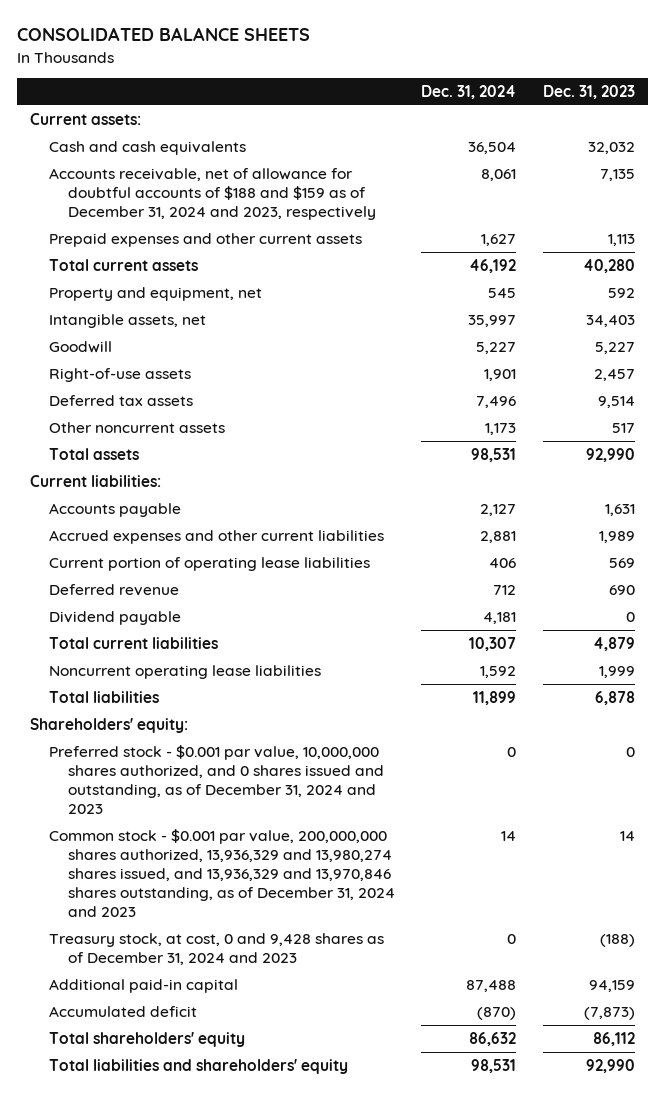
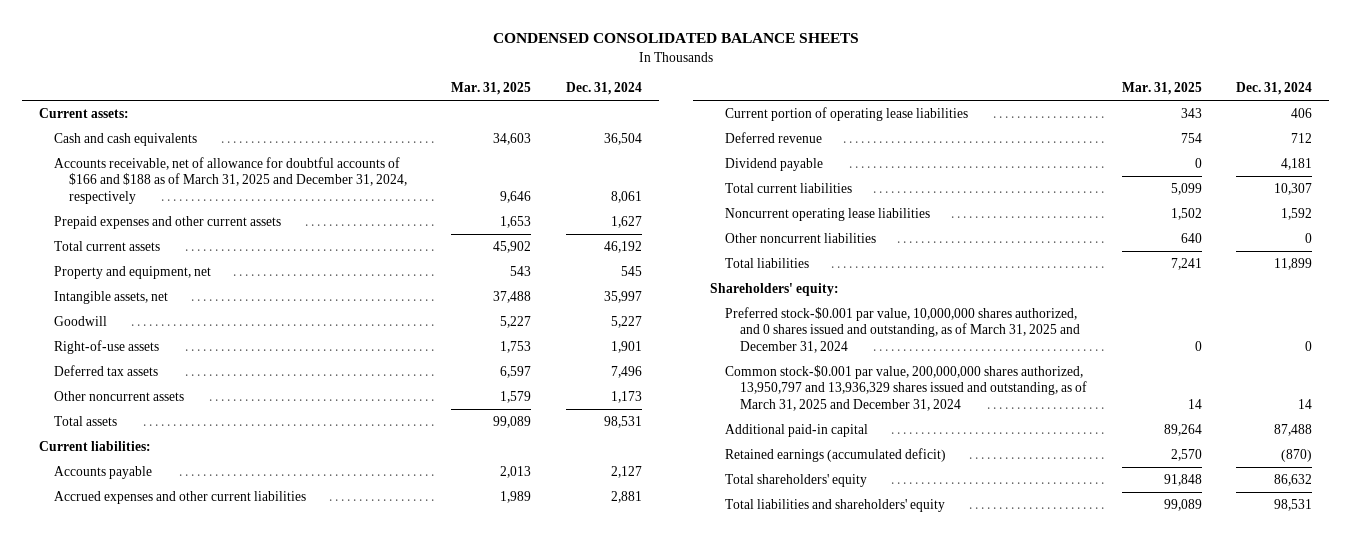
[17,27,311,42] CONSOLIDATED BALANCE SHEETS -> [492,33,859,44] CONDENSED CONSOLIDATED BALANCE SHEETS
[542,85,635,100] Dec. 31, 2023 -> none
none -> [451,82,532,96] Mar. 31, 2025
[49,167,376,220] Accounts receivable, net of allowance for doubtful accounts of $188 and $159 as of December 31, 2024 and 2023, respectively -> [54,157,408,204] Accounts receivable, net of allowance for doubtful accounts of $166 and $188 as of March 31, 2025 and December 31, 2024, respectively
none -> [725,233,877,244] Other noncurrent liabilities
[49,932,385,965] Treasury stock, at cost, 0 and 9,428 shares as of December 31, 2024 and 2023 -> none
[49,744,384,814] Preferred stock - $0.001 par value, 10,000,000 shares authorized, and 0 shares issued and outstanding, as of December 31, 2024 and 2023 -> [725,307,1081,353] Preferred stock-$0.001 par value, 10,000,000 shares authorized, and 0 shares issued and outstanding, as of March 31, 2025 and December 31, 2024
[49,828,395,917] Common stock - $0.001 par value, 200,000,000 shares authorized, 13,936,329 and 13,980,274 shares issued, and 13,936,329 and 13,970,846 shares outstanding, as of December 31, 2024 and 2023 -> [725,365,1088,411] Common stock-$0.001 par value, 200,000,000 shares authorized, 13,950,797 and 13,936,329 shares issued and outstanding, as of March 31, 2025 and December 31, 2024
[49,1005,198,1017] Accumulated deficit -> [725,448,947,463] Retained earnings (accumulated deficit)

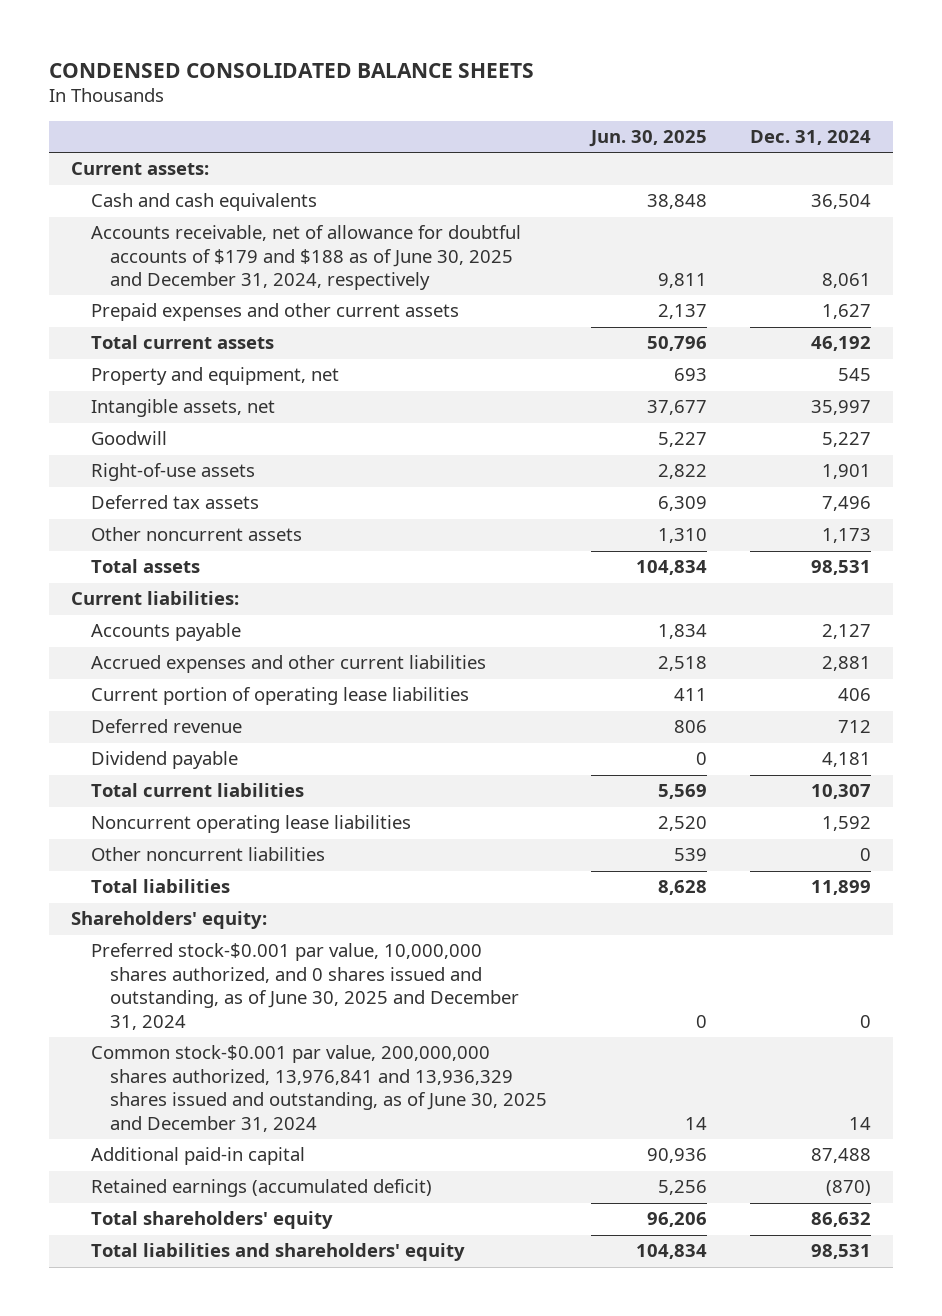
[451,82,532,96] Mar. 31, 2025 -> none
none -> [588,130,707,148] Jun. 30, 2025
[54,157,408,204] Accounts receivable, net of allowance for doubtful accounts of $166 and $188 as of March 31, 2025 and December 31, 2024, respectively -> [90,225,521,291] Accounts receivable, net of allowance for doubtful accounts of $179 and $188 as of June 30, 2025 and December 31, 2024, respectively
[725,307,1081,353] Preferred stock-$0.001 par value, 10,000,000 shares authorized, and 0 shares issued and outstanding, as of March 31, 2025 and December 31, 2024 -> [90,943,520,1030] Preferred stock-$0.001 par value, 10,000,000 shares authorized, and 0 shares issued and outstanding, as of June 30, 2025 and December 31, 2024
[725,365,1088,411] Common stock-$0.001 par value, 200,000,000 shares authorized, 13,950,797 and 13,936,329 shares issued and outstanding, as of March 31, 2025 and December 31, 2024 -> [90,1045,548,1132] Common stock-$0.001 par value, 200,000,000 shares authorized, 13,976,841 and 13,936,329 shares issued and outstanding, as of June 30, 2025 and December 31, 2024

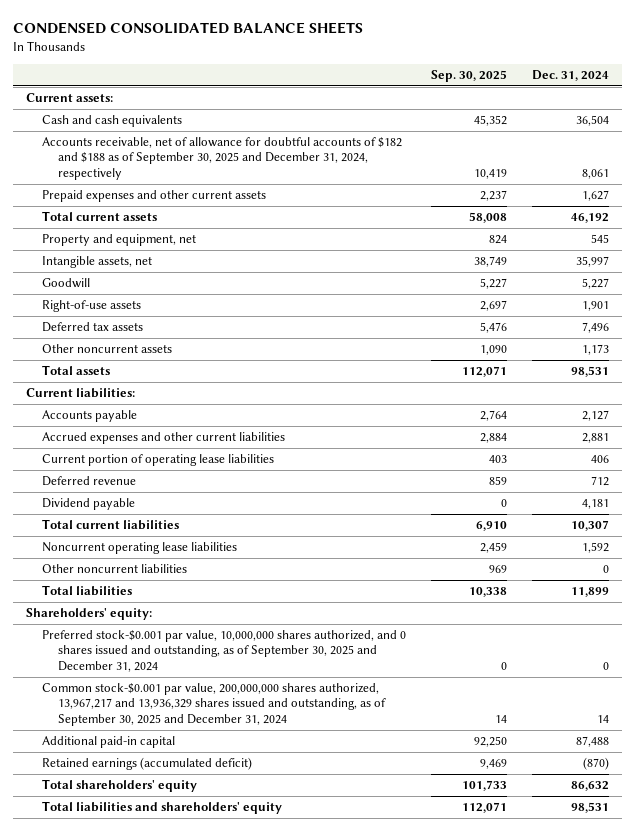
[588,130,707,148] Jun. 30, 2025 -> none
none -> [430,70,507,83] Sep. 30, 2025
[90,225,521,291] Accounts receivable, net of allowance for doubtful accounts of $179 and $188 as of June 30, 2025 and December 31, 2024, respectively -> [41,137,402,180] Accounts receivable, net of allowance for doubtful accounts of $182 and $188 as of September 30, 2025 and December 31, 2024, respectively
[90,943,520,1030] Preferred stock-$0.001 par value, 10,000,000 shares authorized, and 0 shares issued and outstanding, as of June 30, 2025 and December 31, 2024 -> [41,630,406,672] Preferred stock-$0.001 par value, 10,000,000 shares authorized, and 0 shares issued and outstanding, as of September 30, 2025 and December 31, 2024
[90,1045,548,1132] Common stock-$0.001 par value, 200,000,000 shares authorized, 13,976,841 and 13,936,329 shares issued and outstanding, as of June 30, 2025 and December 31, 2024 -> [41,683,386,726] Common stock-$0.001 par value, 200,000,000 shares authorized, 13,967,217 and 13,936,329 shares issued and outstanding, as of September 30, 2025 and December 31, 2024

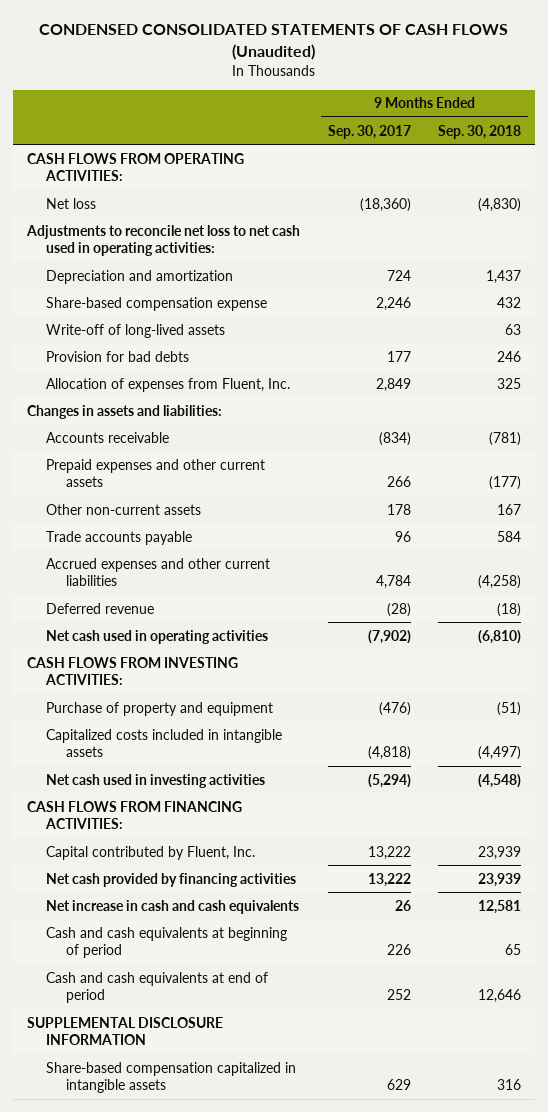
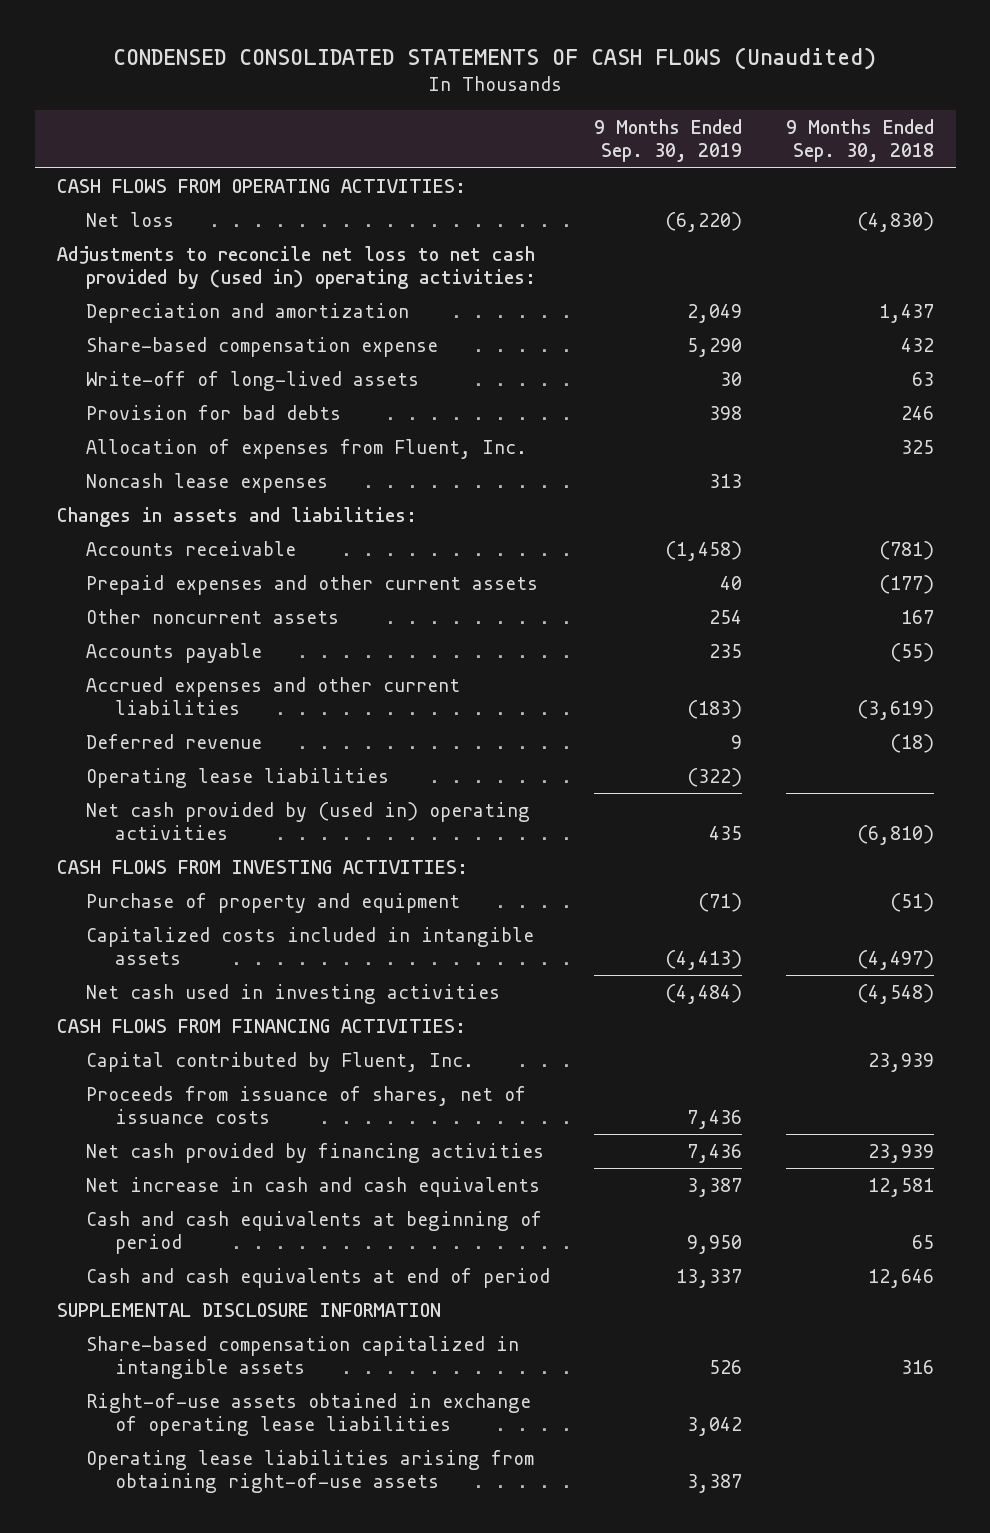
[327,124,411,139] Sep. 30, 2017 -> none
none -> [593,119,742,162] 9 Months Ended Sep. 30, 2019
[26,224,301,257] Adjustments to reconcile net loss to net cash used in operating activities: -> [56,245,536,289] Adjustments to reconcile net loss to net cash provided by (used in) operating activities:
none -> [85,472,328,493] Noncash lease expenses
[46,503,202,515] Other non-current assets -> [85,608,339,624] Other noncurrent assets
[46,530,193,545] Trade accounts payable -> [85,642,262,663] Accounts payable
[497,530,522,542] 584 -> [889,642,934,662] (55)
[478,575,522,590] (4,258) -> [856,699,934,720] (3,619)
none -> [85,767,389,788] Operating lease liabilities
[46,629,269,644] Net cash used in operating activities -> [85,801,530,840] Net cash provided by (used in) operating activities
none -> [85,1085,526,1124] Proceeds from issuance of shares, net of issuance costs
none -> [85,1392,531,1436] Right-of-use assets obtained in exchange of operating lease liabilities
none -> [85,1449,534,1493] Operating lease liabilities arising from obtaining right-of-use assets

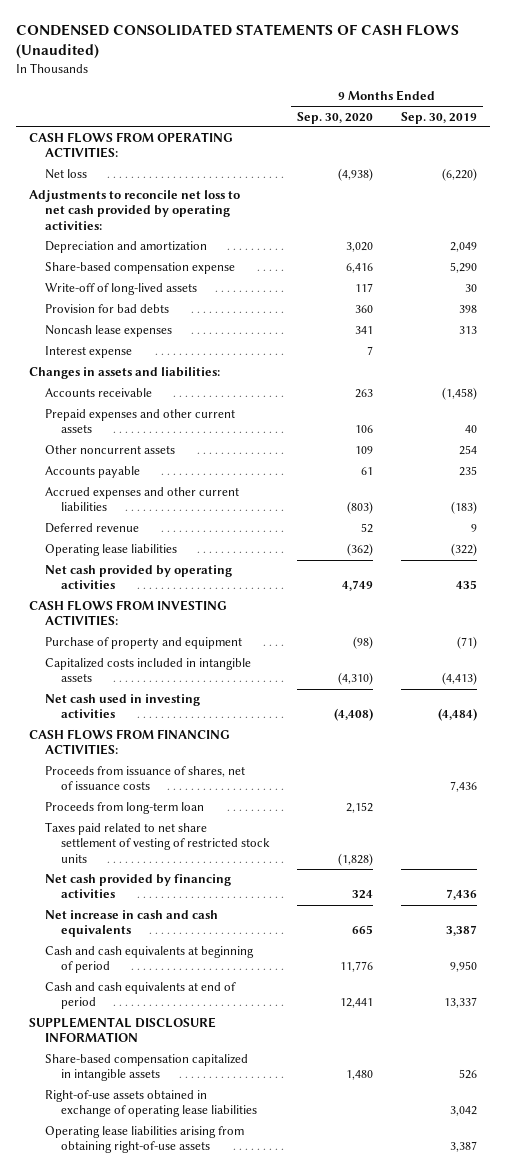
[785,119,934,162] 9 Months Ended Sep. 30, 2018 -> none
none -> [297,111,374,124] Sep. 30, 2020
[56,245,536,289] Adjustments to reconcile net loss to net cash provided by (used in) operating activities: -> [29,190,241,230] Adjustments to reconcile net loss to net cash provided by operating activities:
[85,438,527,459] Allocation of expenses from Fluent, Inc. -> none
none -> [45,346,133,359] Interest expense
[85,801,530,840] Net cash provided by (used in) operating activities -> [45,565,233,590] Net cash provided by operating activities
[85,1051,474,1072] Capital contributed by Fluent, Inc. -> none
none -> [45,802,205,815] Proceeds from long-term loan
none -> [45,822,271,863] Taxes paid related to net share settlement of vesting of restricted stock units

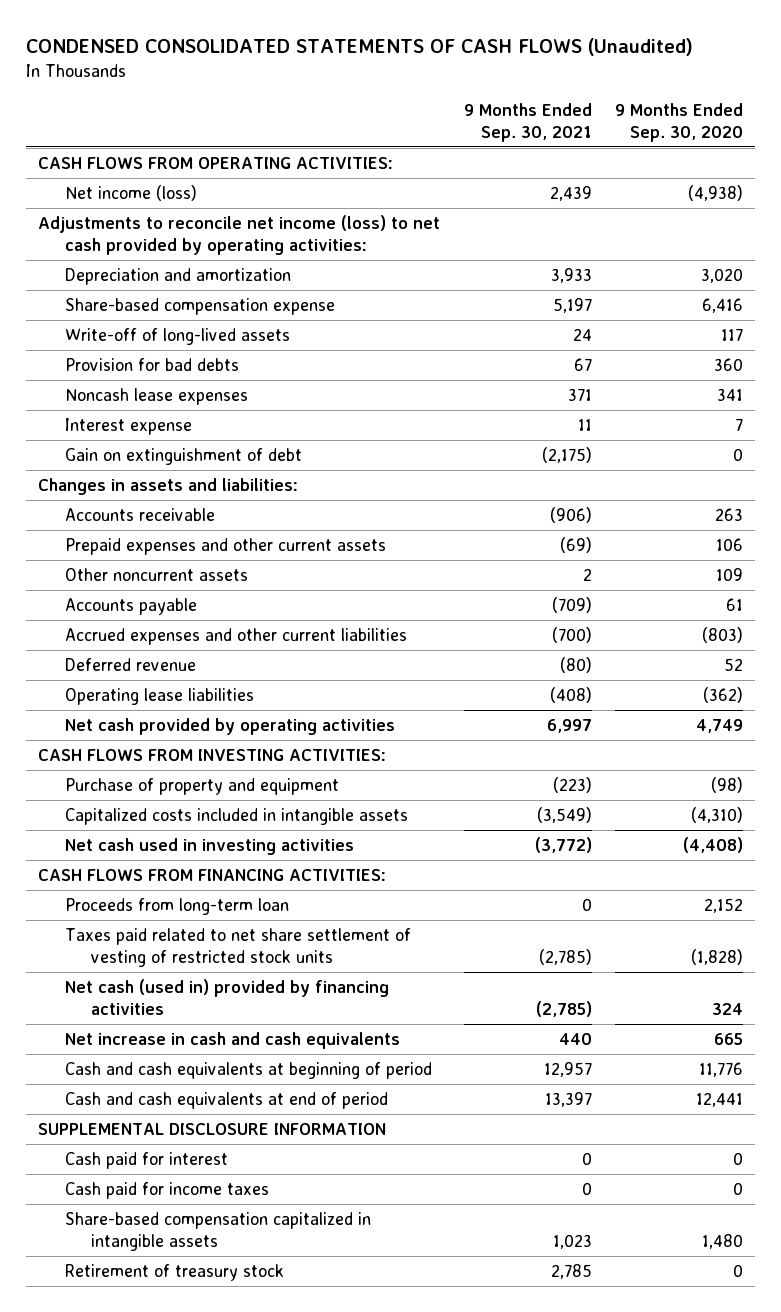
[400,111,477,124] Sep. 30, 2019 -> none
none -> [463,102,592,142] 9 Months Ended Sep. 30, 2021
[45,169,88,180] Net loss -> [64,185,197,202] Net income (loss)
[29,190,241,230] Adjustments to reconcile net loss to net cash provided by operating activities: -> [37,215,440,255] Adjustments to reconcile net income (loss) to net cash provided by operating activities:
none -> [64,448,302,466] Gain on extinguishment of debt
[45,766,246,791] Proceeds from issuance of shares, net of issuance costs -> none
[45,874,232,899] Net cash provided by financing activities -> [64,979,389,1015] Net cash (used in) provided by financing activities
none -> [64,1152,228,1170] Cash paid for interest
none -> [64,1182,269,1200] Cash paid for income taxes
[45,1090,258,1118] Right-of-use assets obtained in exchange of operating lease liabilities -> none
[45,1126,245,1154] Operating lease liabilities arising from obtaining right-of-use assets -> none
none -> [64,1264,284,1282] Retirement of treasury stock

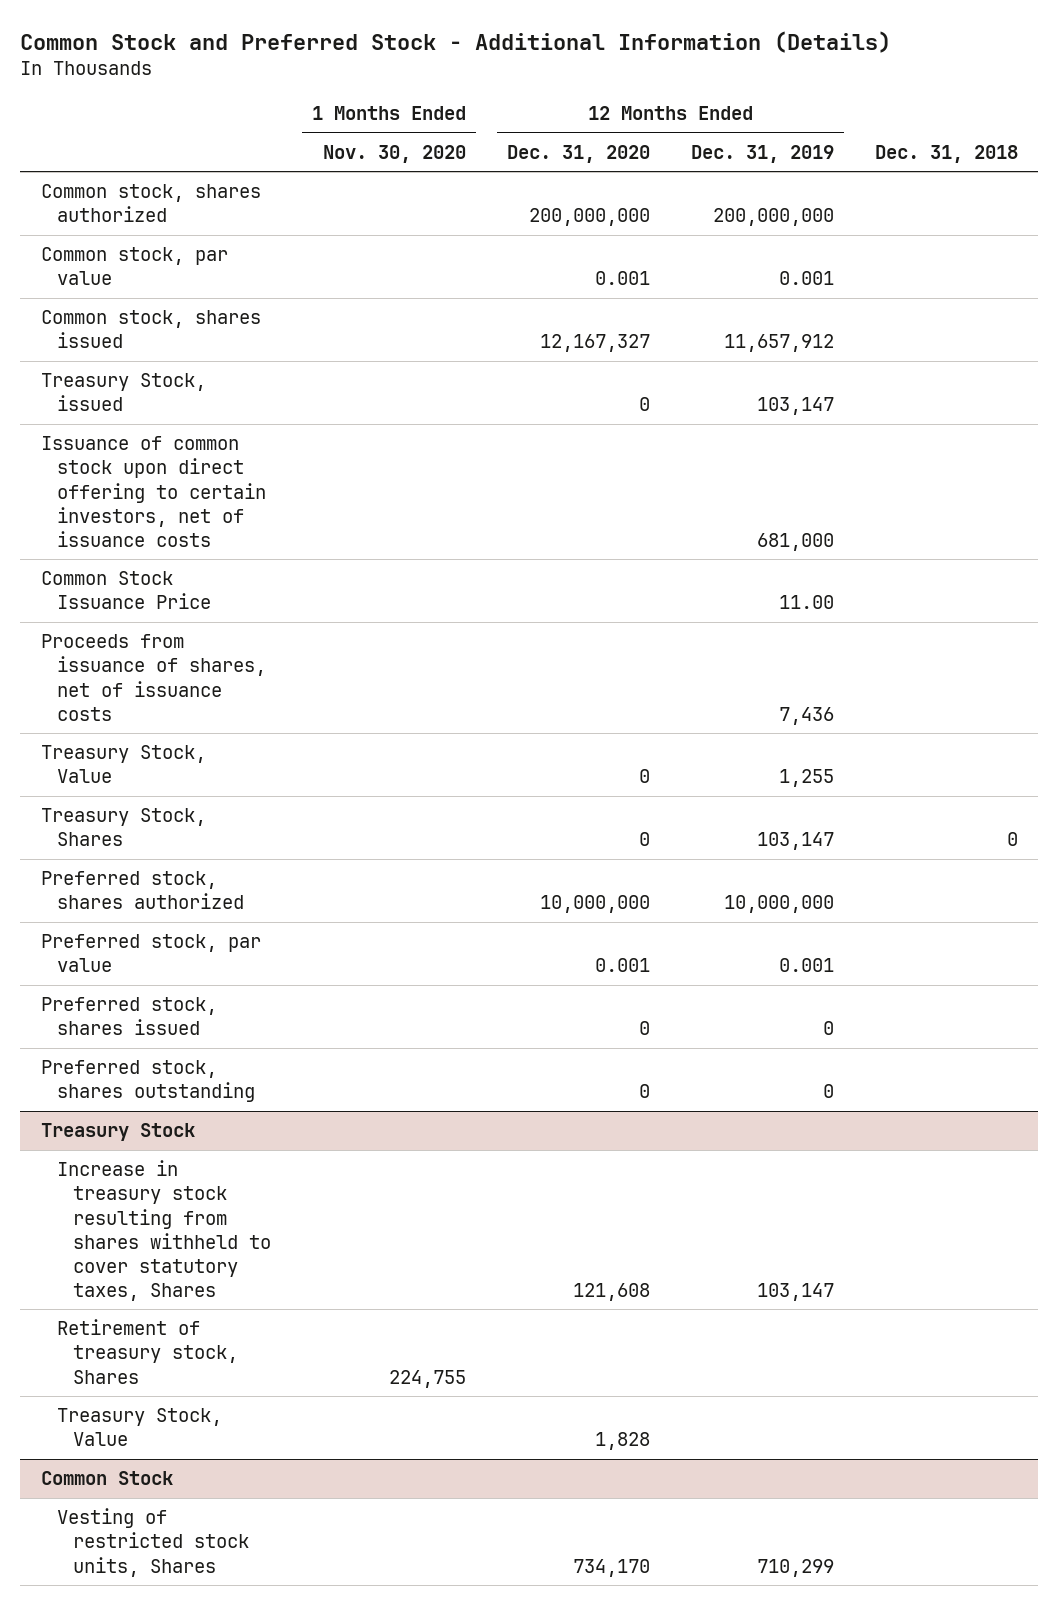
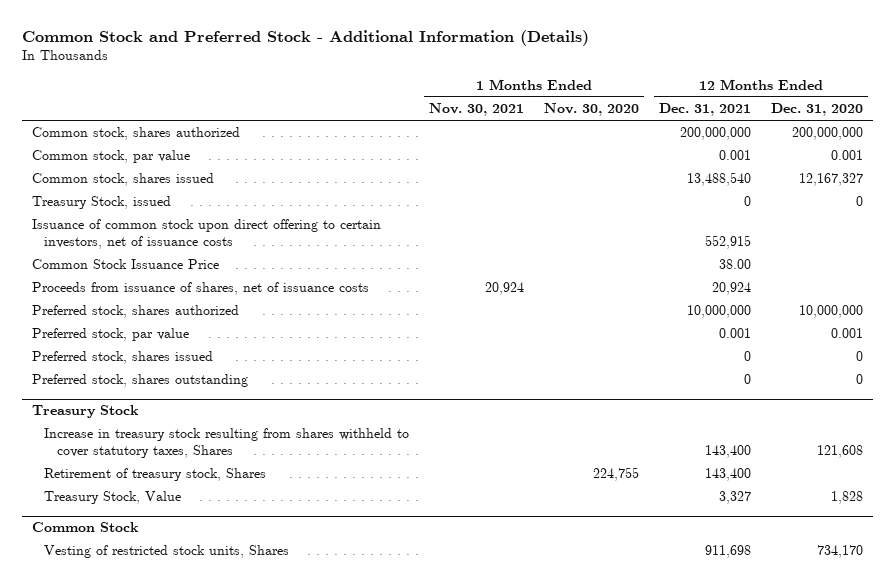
[691,144,835,163] Dec. 31, 2019 -> none
[875,144,1019,163] Dec. 31, 2018 -> none
none -> [429,103,525,117] Nov. 30, 2021
none -> [659,103,752,117] Dec. 31, 2021
[40,745,206,784] Treasury Stock, Value -> none
[40,808,206,847] Treasury Stock, Shares -> none

